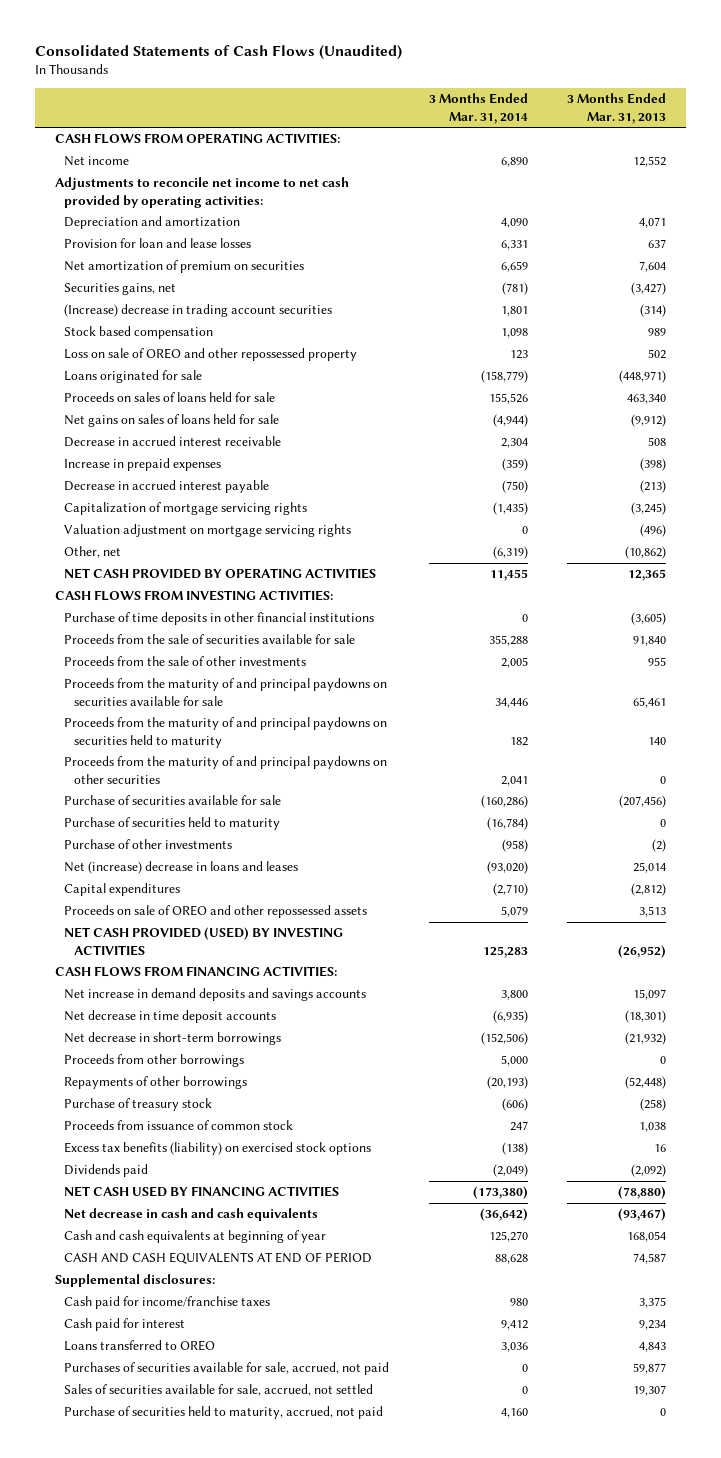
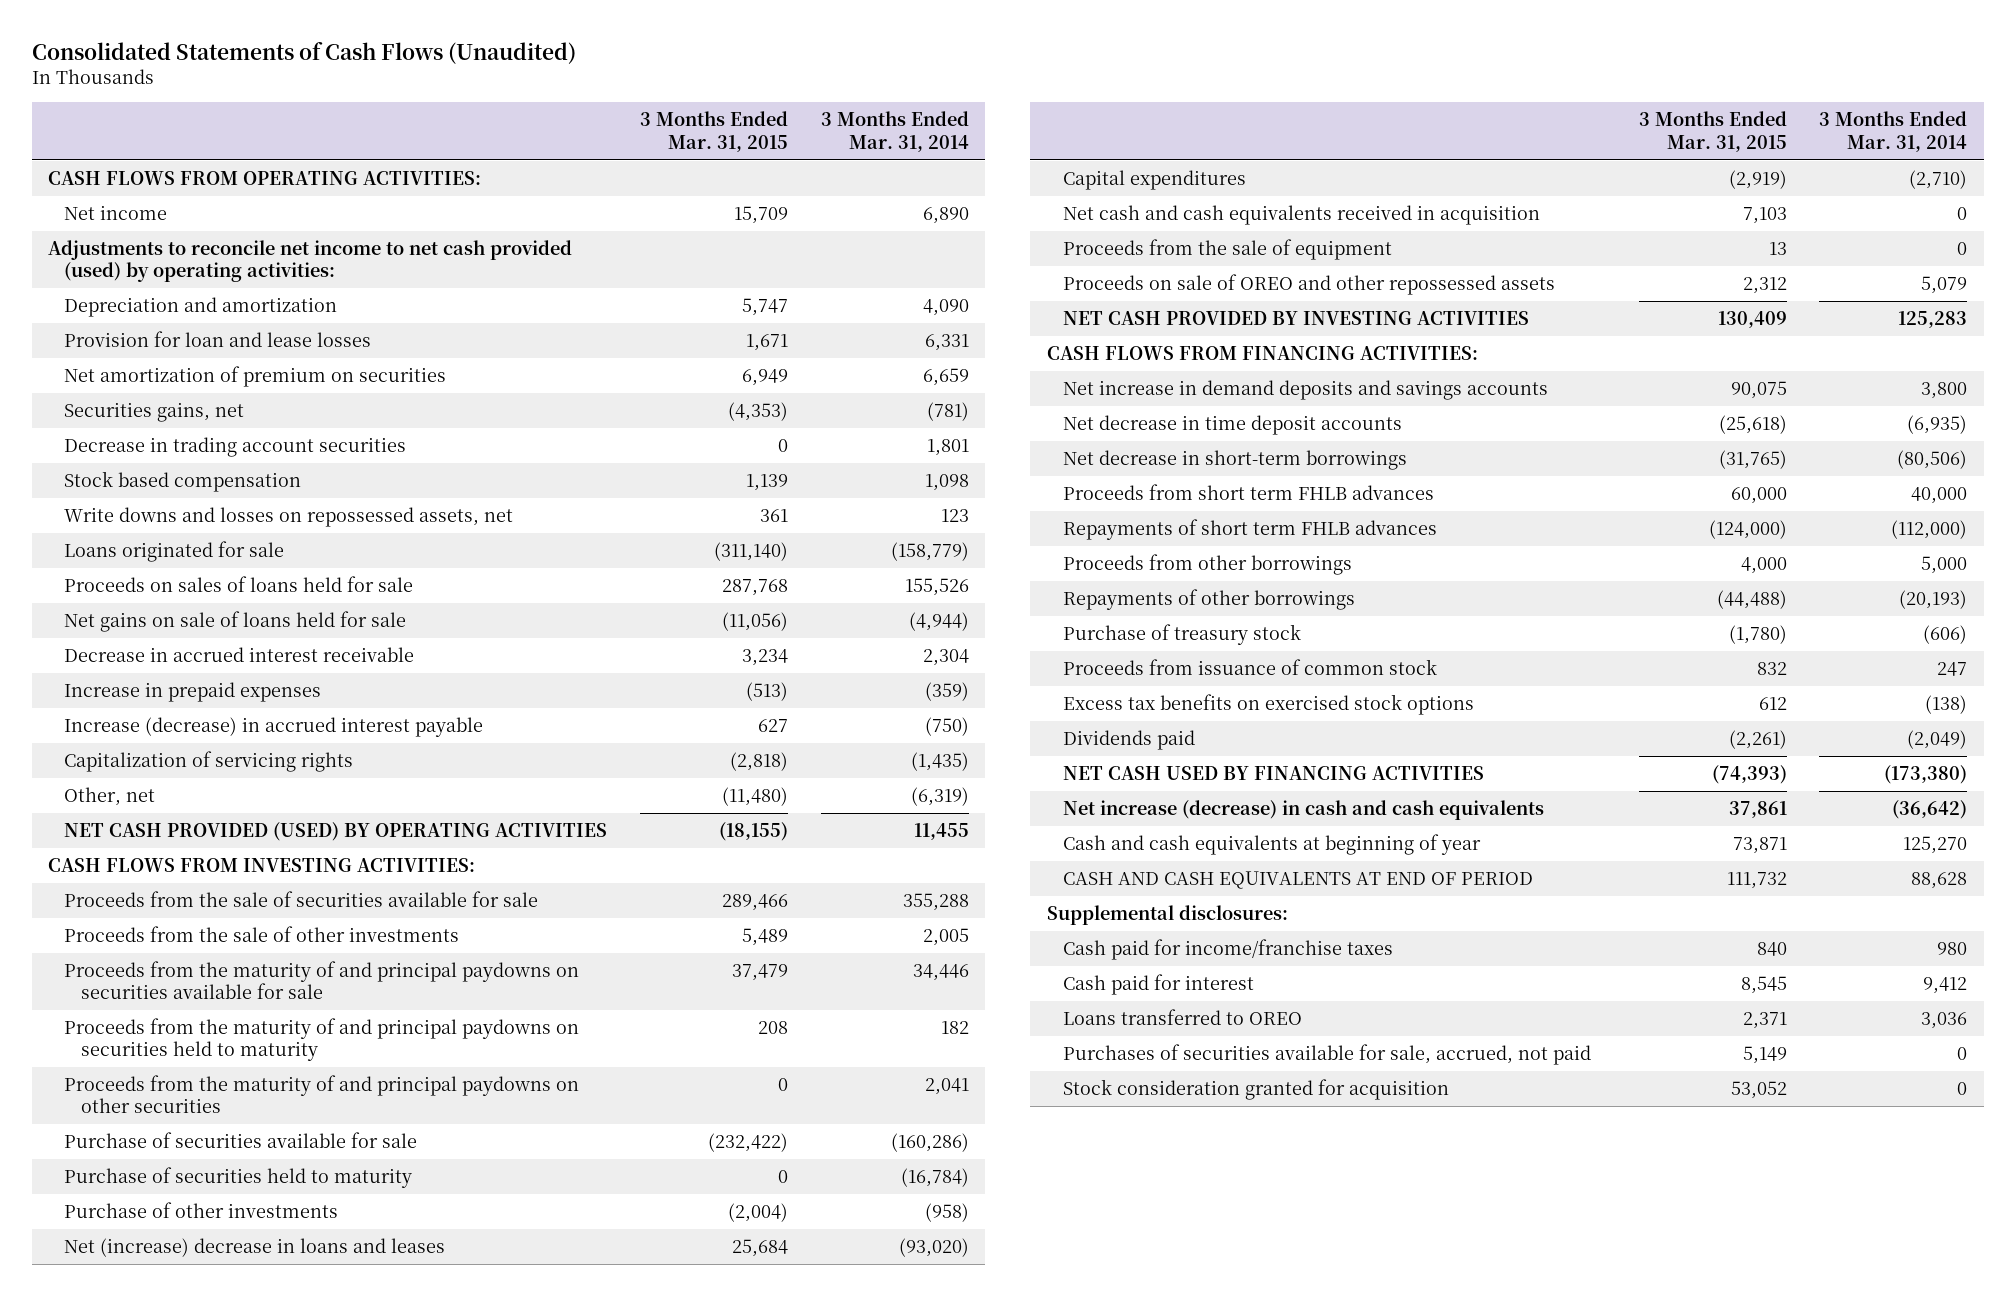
[567,93,667,124] 3 Months Ended Mar. 31, 2013 -> none
none -> [640,111,789,152] 3 Months Ended Mar. 31, 2015
[54,177,349,208] Adjustments to reconcile net income to net cash provided by operating activities: -> [48,240,573,283] Adjustments to reconcile net income to net cash provided (used) by operating activities:
[64,304,333,318] (Increase) decrease in trading account securities -> [64,437,407,458] Decrease in trading account securities
[64,348,358,362] Loss on sale of OREO and other repossessed property -> [64,507,514,528] Write downs and losses on repossessed assets, net
[64,414,280,428] Net gains on sales of loans held for sale -> [64,611,407,633] Net gains on sale of loans held for sale
[64,524,352,538] Valuation adjustment on mortgage servicing rights -> none
[64,480,270,494] Decrease in accrued interest payable -> [64,717,484,738] Increase (decrease) in accrued interest payable
[64,502,308,516] Capitalization of mortgage servicing rights -> [64,751,354,773] Capitalization of servicing rights
[64,568,377,580] NET CASH PROVIDED BY OPERATING ACTIVITIES -> [64,822,608,842] NET CASH PROVIDED (USED) BY OPERATING ACTIVITIES
[64,612,375,626] Purchase of time deposits in other financial institutions -> none
none -> [1062,205,1540,226] Net cash and cash equivalents received in acquisition
none -> [1062,239,1392,261] Proceeds from the sale of equipment
[64,927,344,956] NET CASH PROVIDED (USED) BY INVESTING ACTIVITIES -> [1062,311,1529,326] NET CASH PROVIDED BY INVESTING ACTIVITIES
[480,1032,528,1046] (152,506) -> [1897,450,1968,470] (80,506)
none -> [1062,484,1434,501] Proceeds from short term FHLB advances
none -> [1062,519,1437,541] Repayments of short term FHLB advances
[64,1142,372,1156] Excess tax benefits (liability) on exercised stock options -> [1062,694,1474,716] Excess tax benefits on exercised stock options
[64,1208,319,1222] Net decrease in cash and cash equivalents -> [1062,800,1544,821] Net increase (decrease) in cash and cash equivalents
[64,1384,374,1397] Sales of securities available for sale, accrued, not settled -> none
[64,1406,384,1420] Purchase of securities held to maturity, accrued, not paid -> none
none -> [1062,1079,1449,1101] Stock consideration granted for acquisition

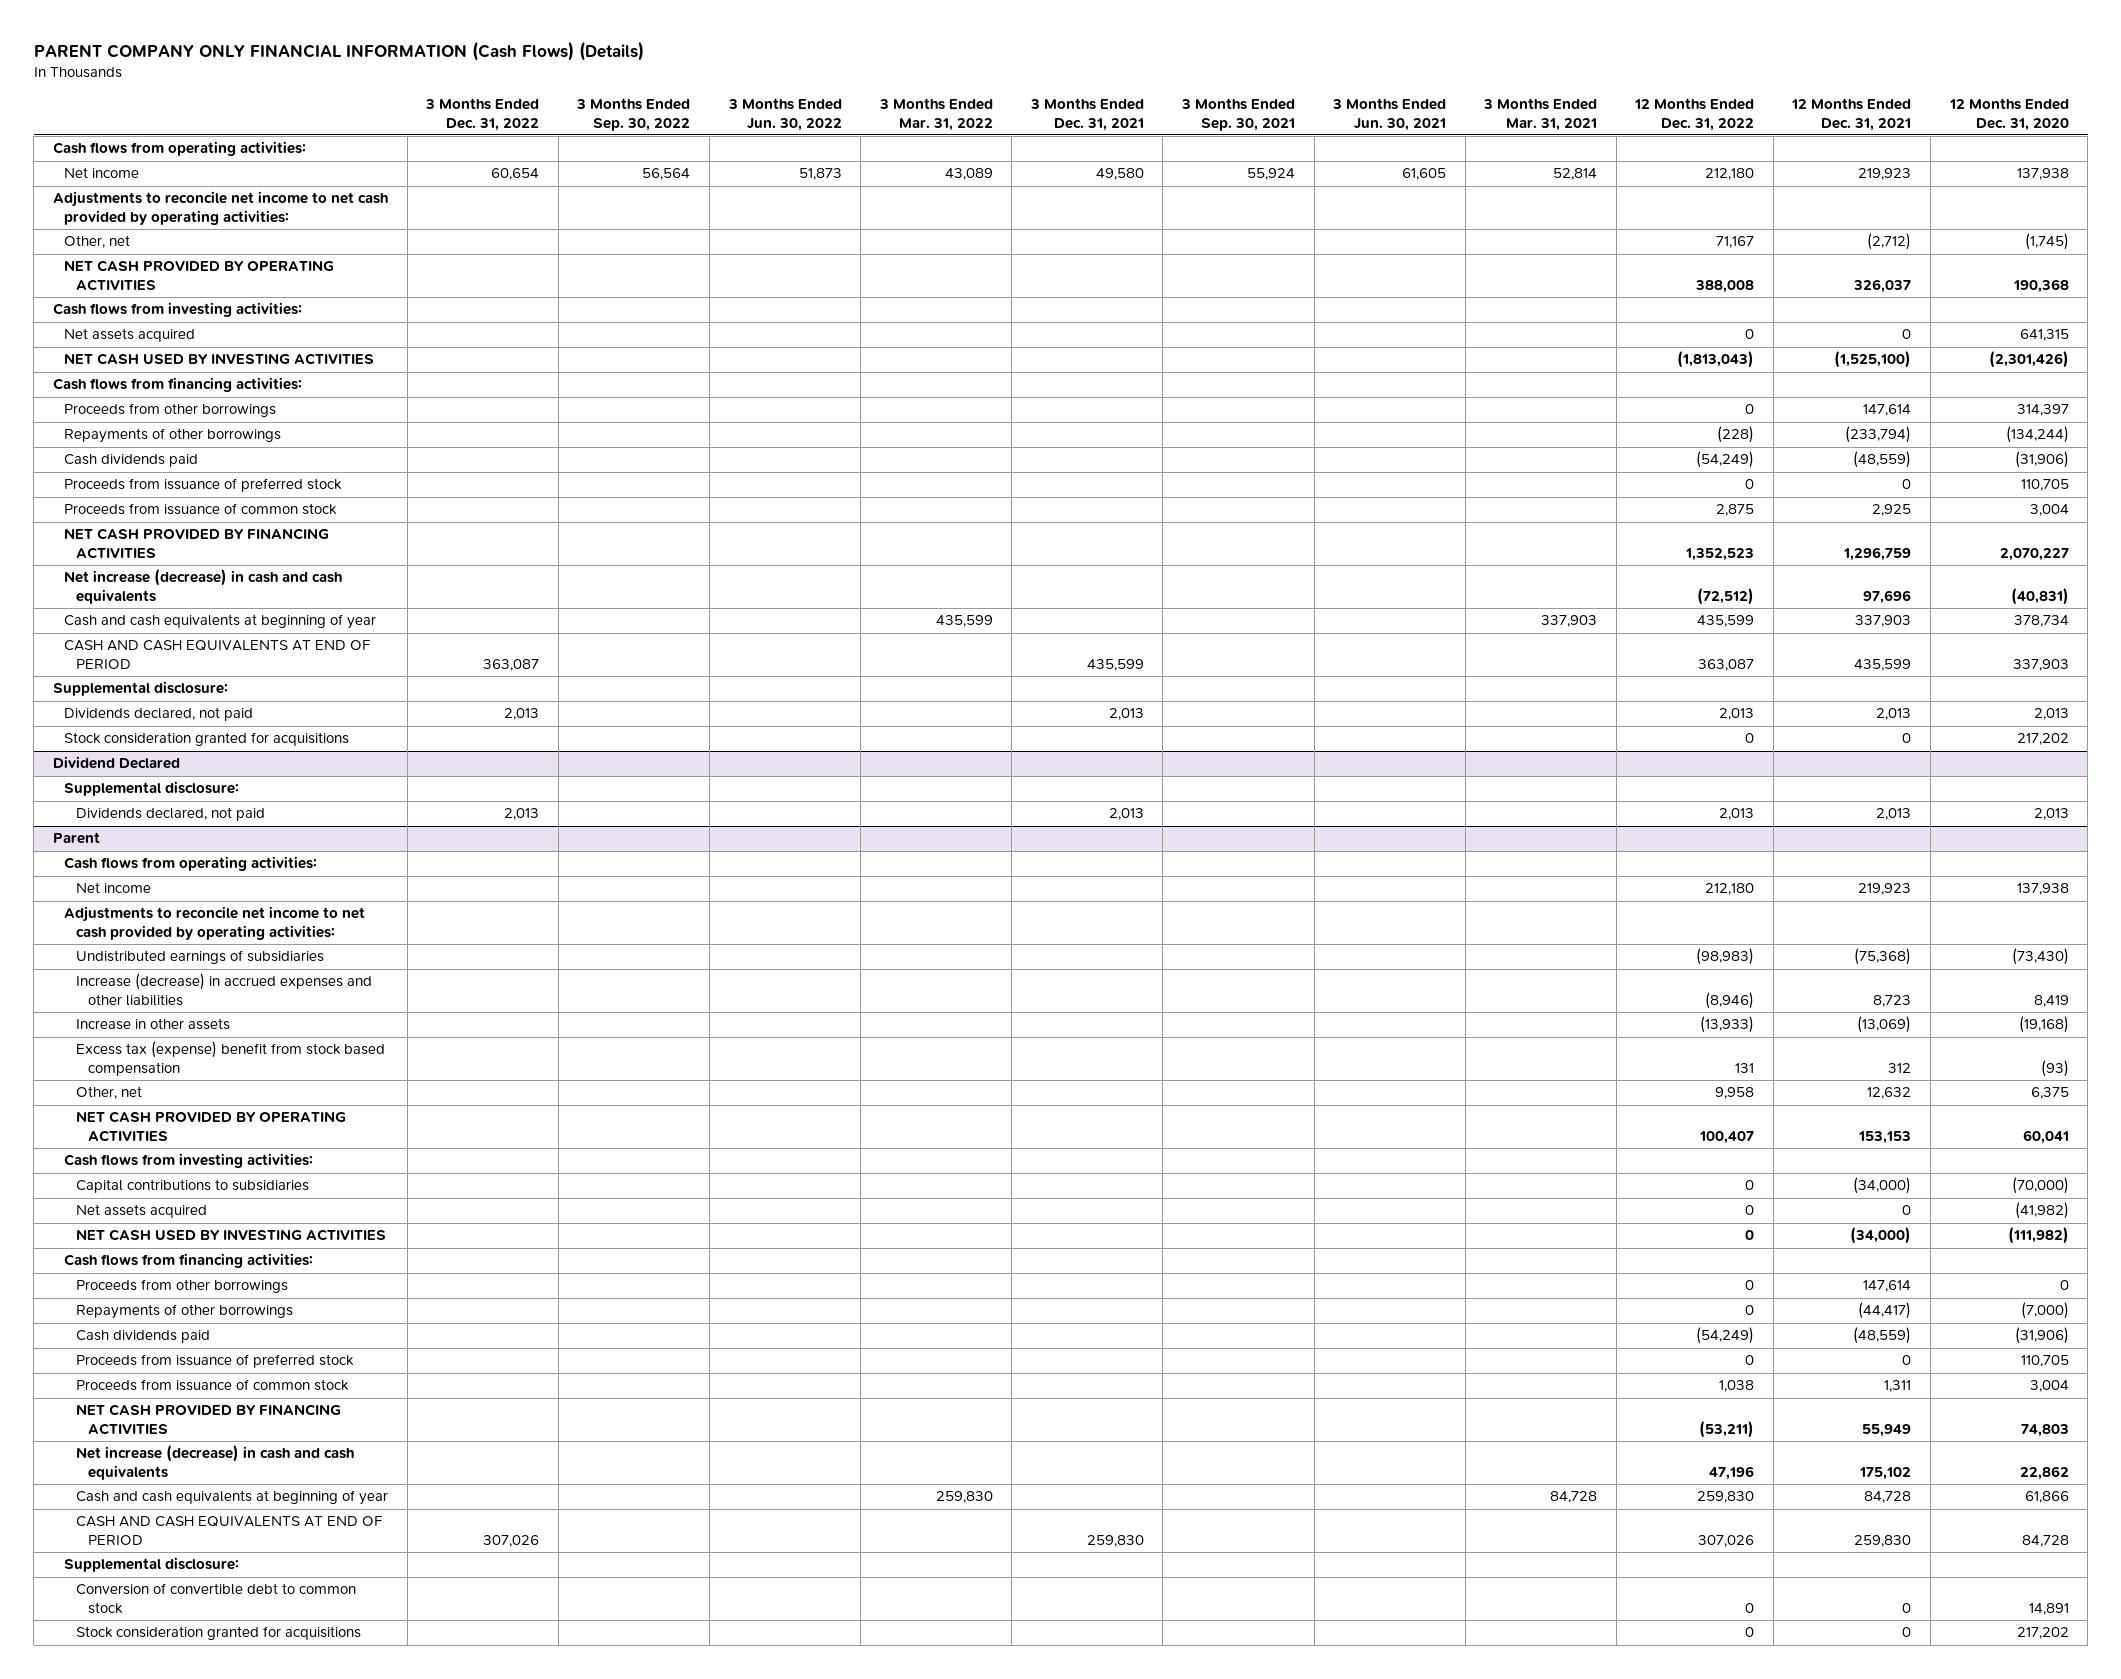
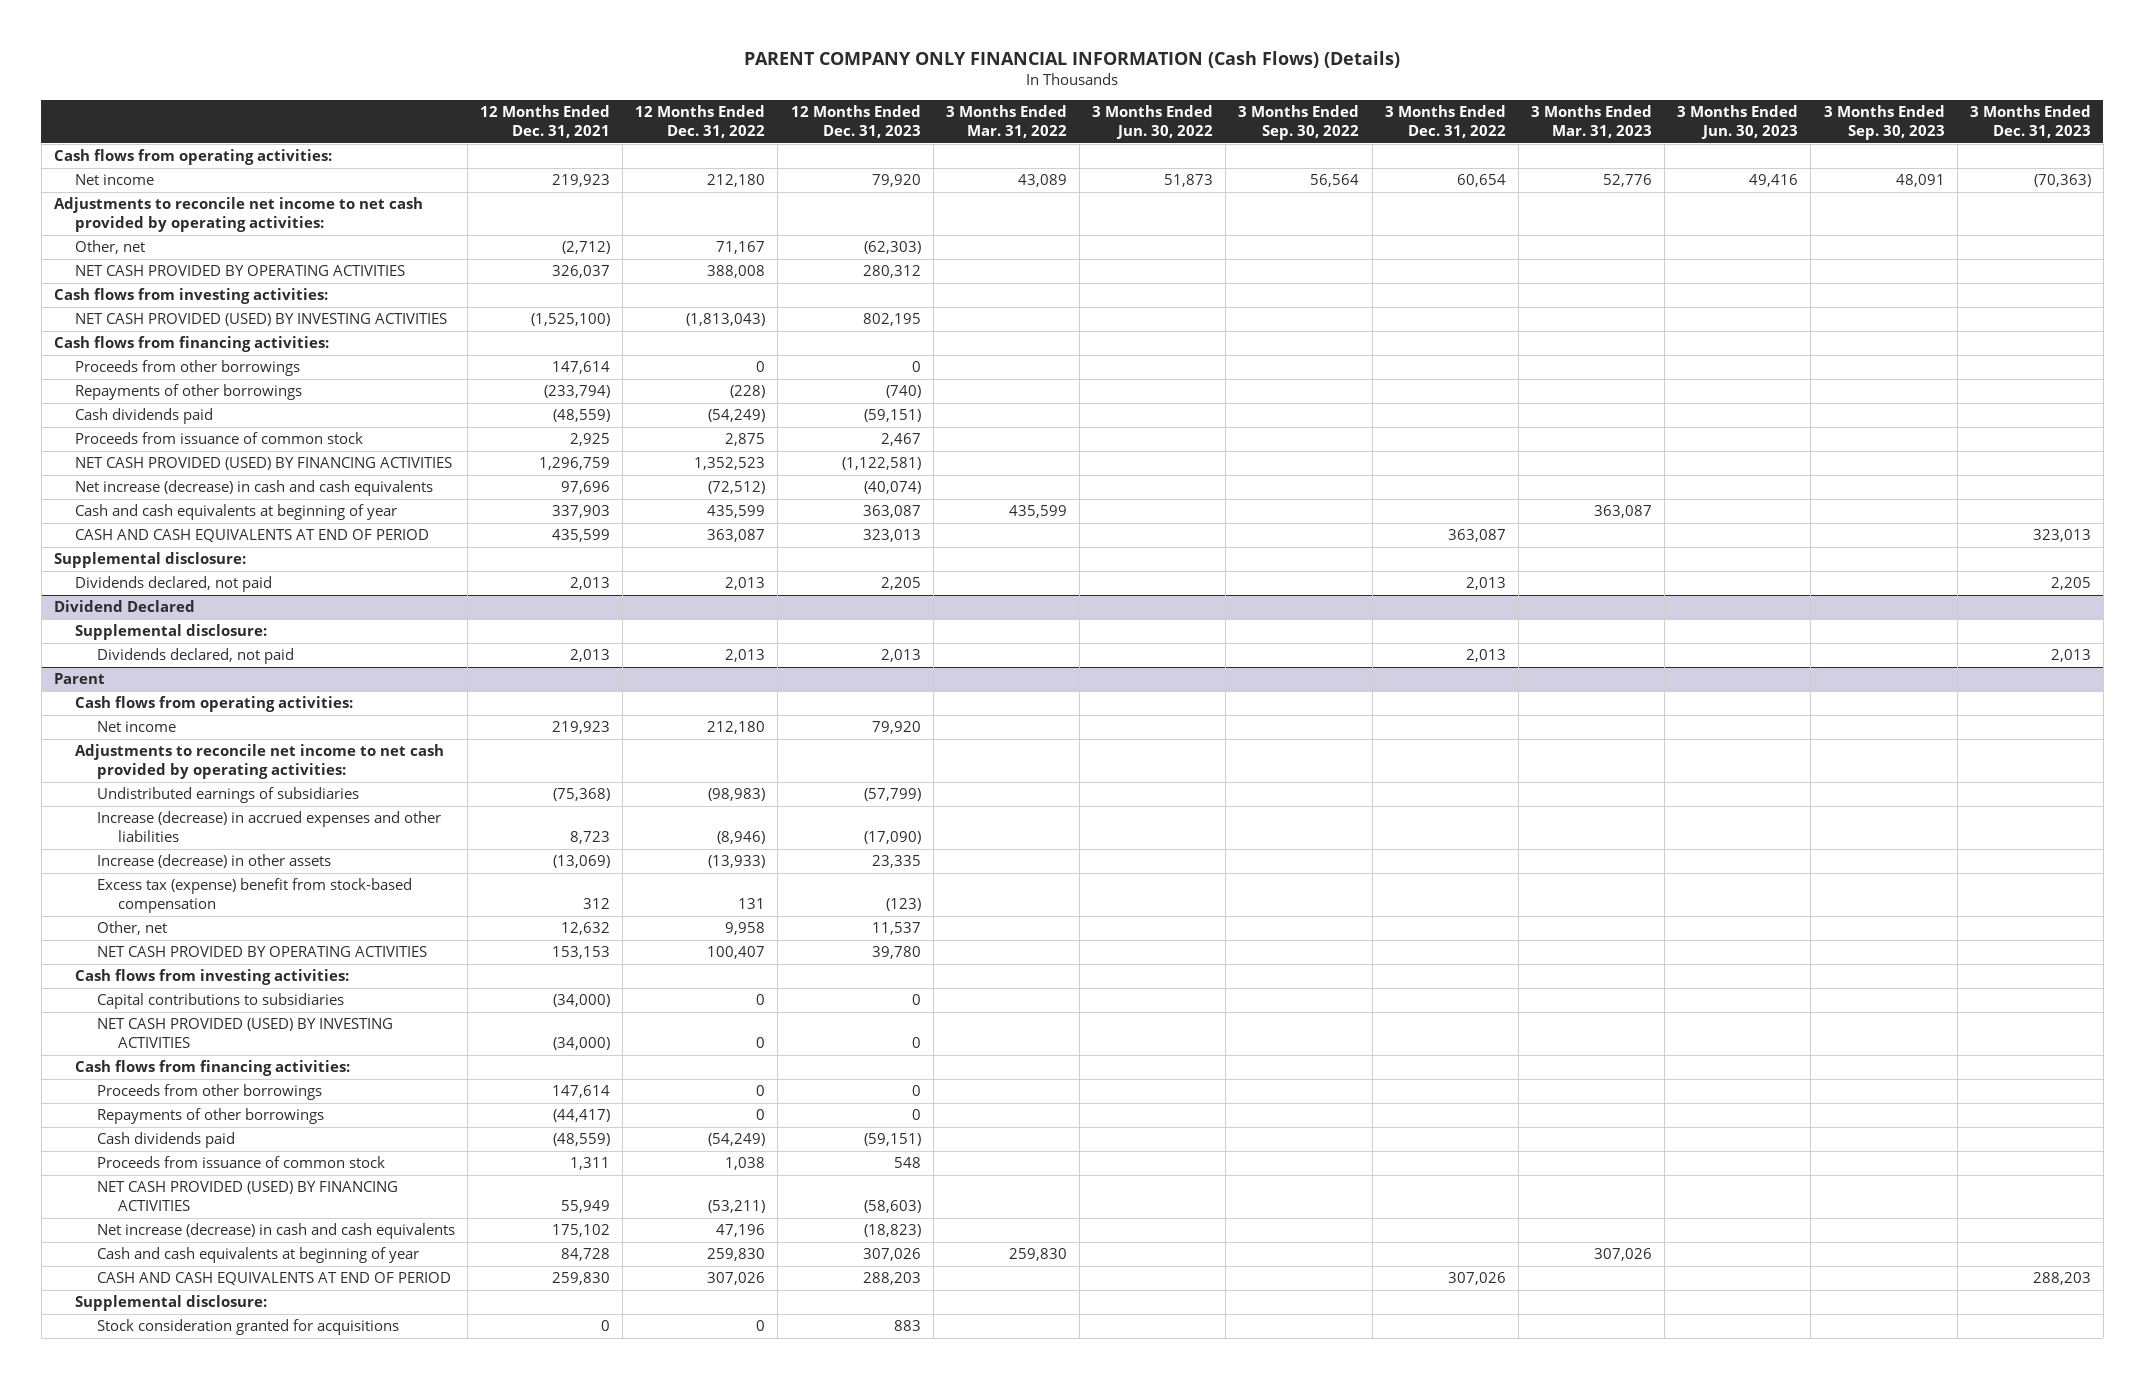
[1029,97,1144,131] 3 Months Ended Dec. 31, 2021 -> none
[1180,97,1295,131] 3 Months Ended Sep. 30, 2021 -> none
[1332,97,1447,131] 3 Months Ended Jun. 30, 2021 -> none
[1483,97,1598,131] 3 Months Ended Mar. 31, 2021 -> none
[1948,97,2069,131] 12 Months Ended Dec. 31, 2020 -> none
none -> [790,105,921,139] 12 Months Ended Dec. 31, 2023
none -> [1530,105,1652,139] 3 Months Ended Mar. 31, 2023
none -> [1677,105,1799,140] 3 Months Ended Jun. 30, 2023
none -> [1823,105,1945,141] 3 Months Ended Sep. 30, 2023
none -> [1969,105,2091,139] 3 Months Ended Dec. 31, 2023
[64,328,196,343] Net assets acquired -> none
[64,353,375,366] NET CASH USED BY INVESTING ACTIVITIES -> [75,313,448,327] NET CASH PROVIDED (USED) BY INVESTING ACTIVITIES
[64,478,343,493] Proceeds from issuance of preferred stock -> none
[64,528,330,560] NET CASH PROVIDED BY FINANCING ACTIVITIES -> [75,457,453,471] NET CASH PROVIDED (USED) BY FINANCING ACTIVITIES
[64,732,350,747] Stock consideration granted for acquisitions -> none
[76,1018,231,1031] Increase in other assets -> [96,854,331,869] Increase (decrease) in other assets
[76,1041,386,1077] Excess tax (expense) benefit from stock based compensation -> [96,878,412,914] Excess tax (expense) benefit from stock-based compensation
[76,1204,208,1219] Net assets acquired -> none
[76,1229,387,1242] NET CASH USED BY INVESTING ACTIVITIES -> [96,1018,393,1049] NET CASH PROVIDED (USED) BY INVESTING ACTIVITIES
[76,1354,355,1369] Proceeds from issuance of preferred stock -> none
[76,1404,342,1436] NET CASH PROVIDED BY FINANCING ACTIVITIES -> [96,1181,398,1212] NET CASH PROVIDED (USED) BY FINANCING ACTIVITIES
[76,1583,357,1615] Conversion of convertible debt to common stock -> none

